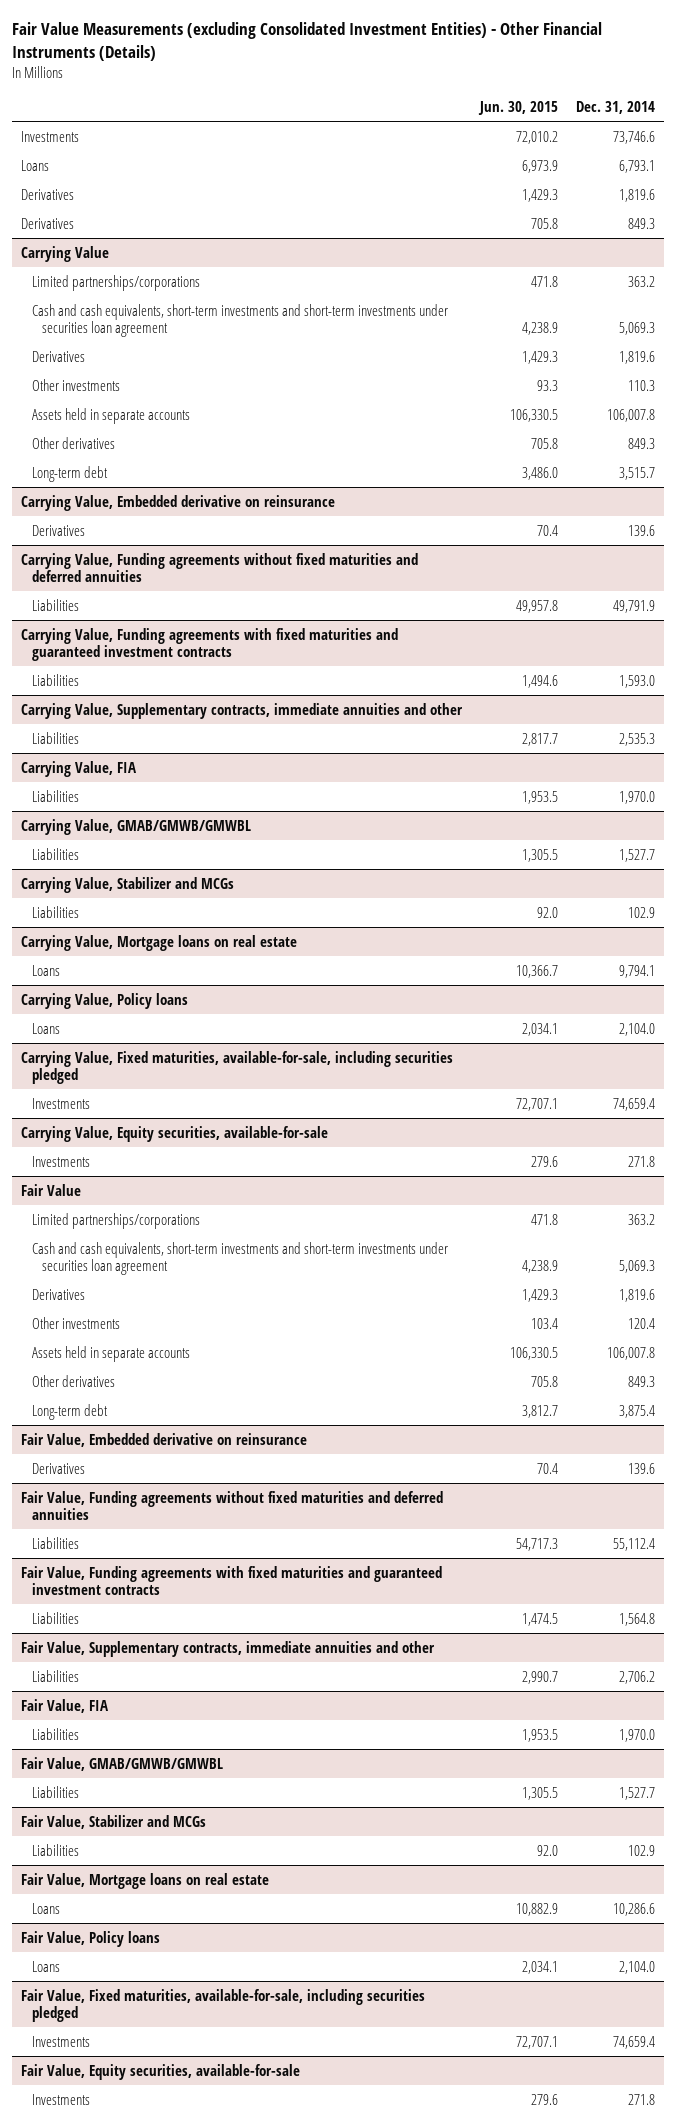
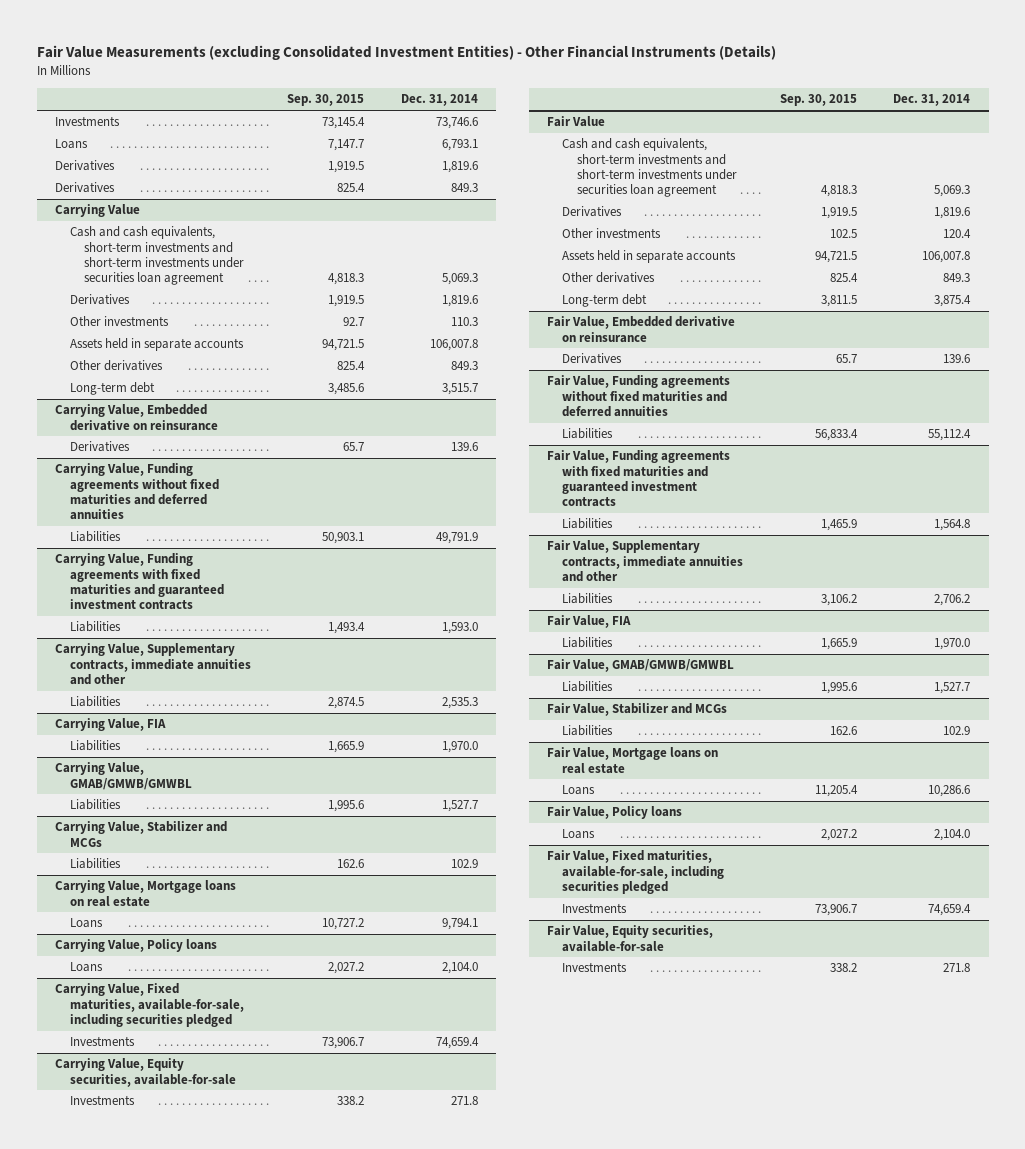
[478,100,559,115] Jun. 30, 2015 -> none
none -> [287,94,365,107] Sep. 30, 2015
[31,274,200,291] Limited partnerships/corporations -> none
[31,1212,200,1229] Limited partnerships/corporations -> none

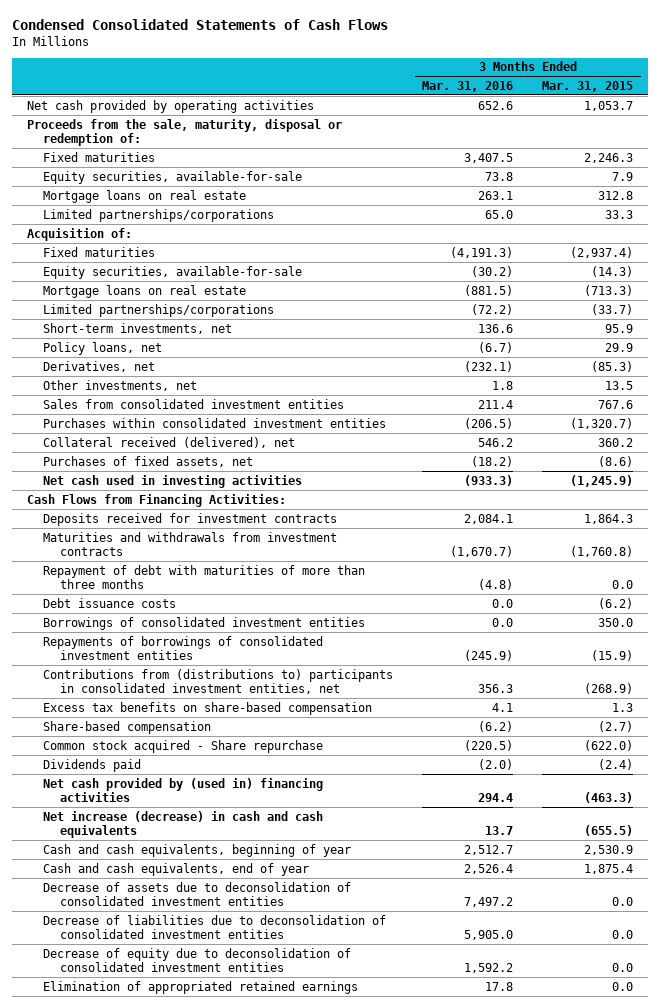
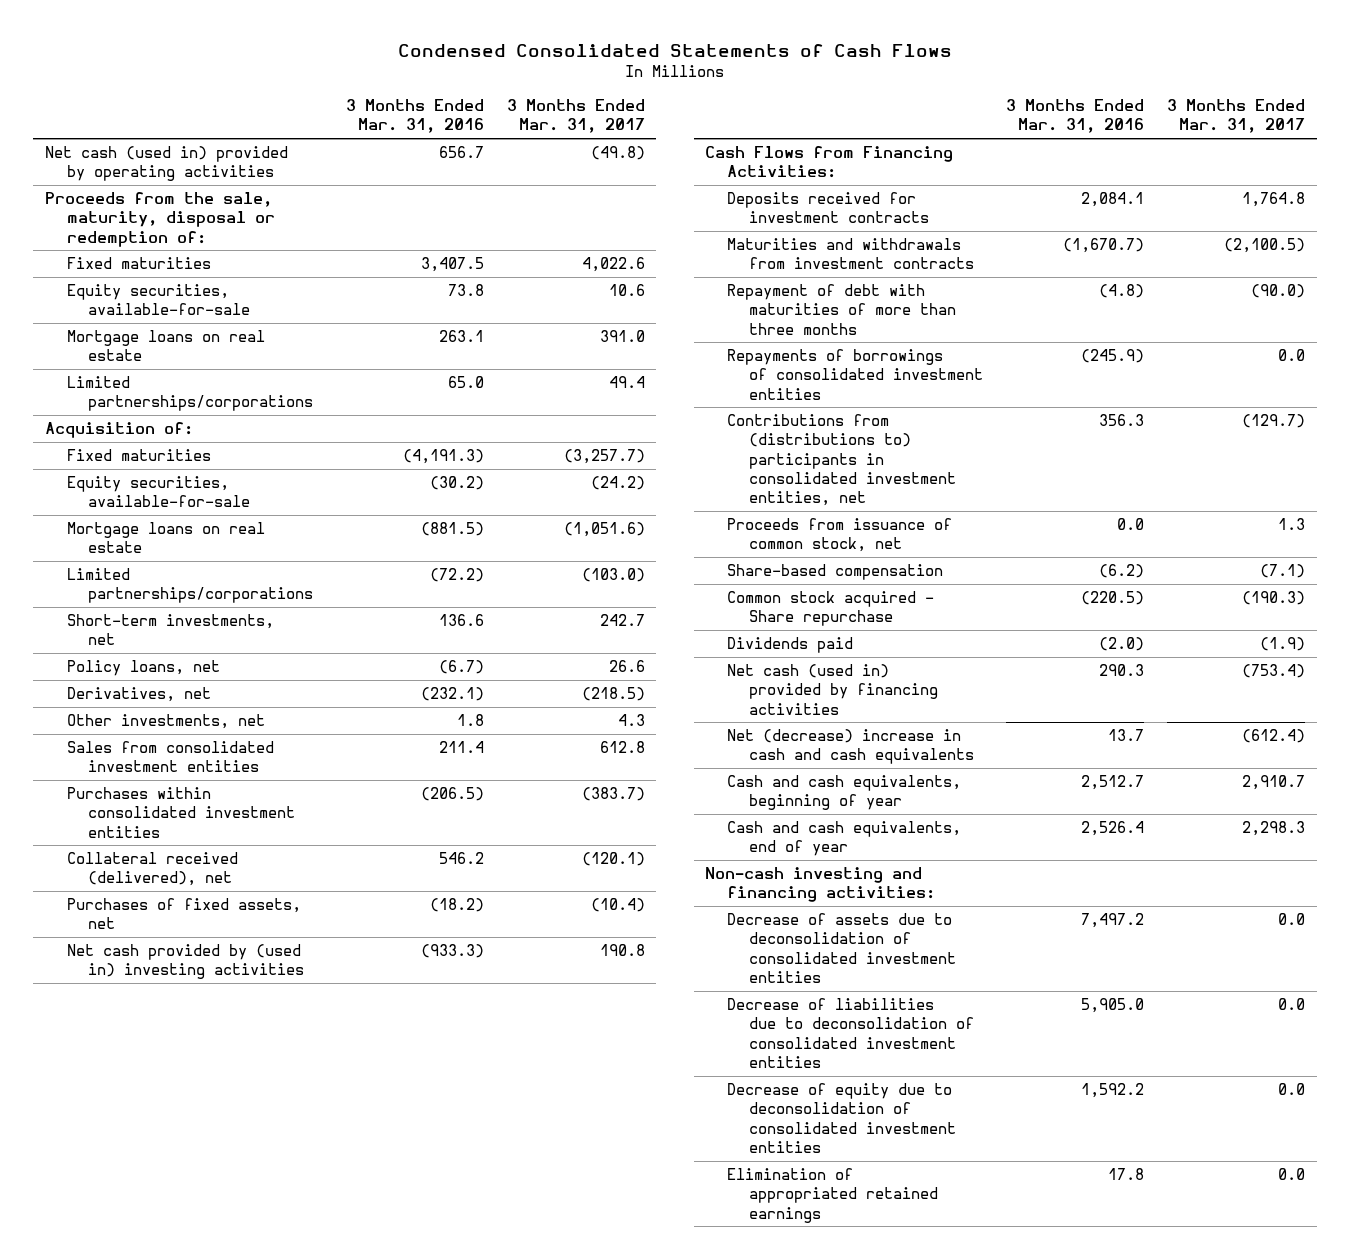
[542,80,634,92] Mar. 31, 2015 -> none
none -> [506,99,645,134] 3 Months Ended Mar. 31, 2017
[26,99,314,113] Net cash provided by operating activities -> [45,146,289,182] Net cash (used in) provided by operating activities
[478,100,514,110] 652.6 -> [438,146,484,159] 656.7
[43,474,303,488] Net cash used in investing activities -> [66,944,305,980] Net cash provided by (used in) investing activities
[43,597,177,608] Debt issuance costs -> none
[43,616,366,630] Borrowings of consolidated investment entities -> none
[43,701,373,715] Excess tax benefits on share-based compensation -> none
none -> [727,518,953,553] Proceeds from issuance of common stock, net
[43,777,324,803] Net cash provided by (used in) financing activities -> [727,664,938,715] Net cash (used in) provided by financing activities
[478,793,514,803] 294.4 -> [1098,664,1144,677] 290.3
[43,810,324,839] Net increase (decrease) in cash and cash equivalents -> [727,729,974,765] Net (decrease) increase in cash and cash equivalents
none -> [705,867,936,903] Non-cash investing and financing activities:

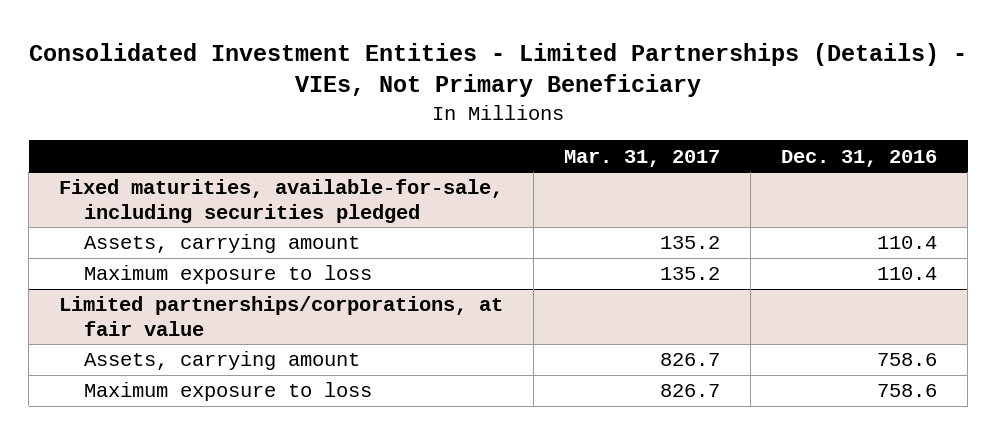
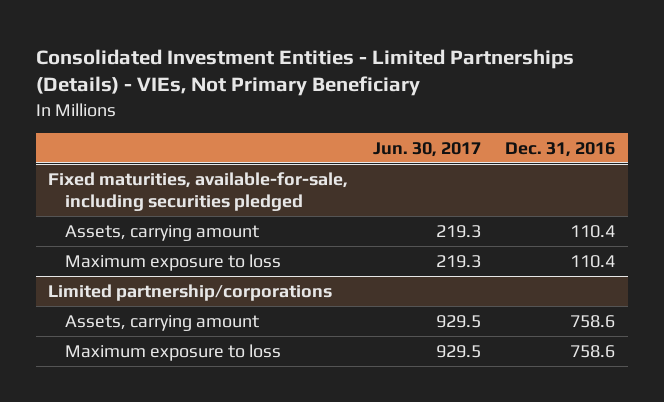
[564,149,721,167] Mar. 31, 2017 -> none
none -> [372,142,481,158] Jun. 30, 2017
[59,296,504,336] Limited partnerships/corporations, at fair value -> [48,283,333,301] Limited partnership/corporations

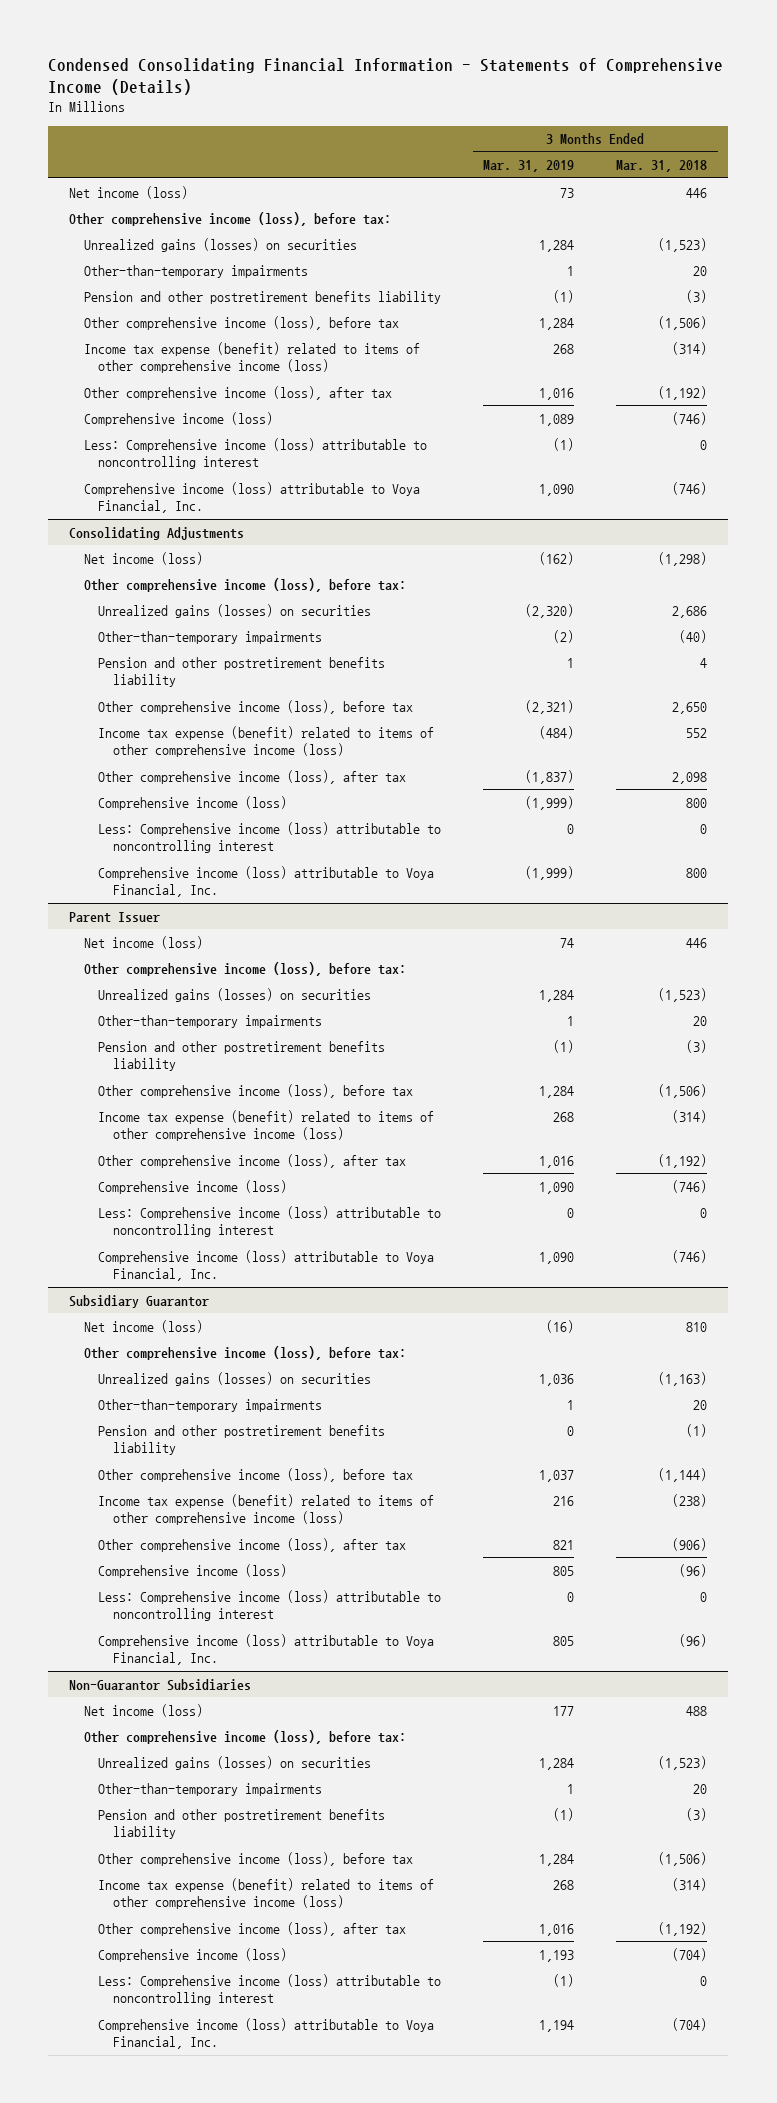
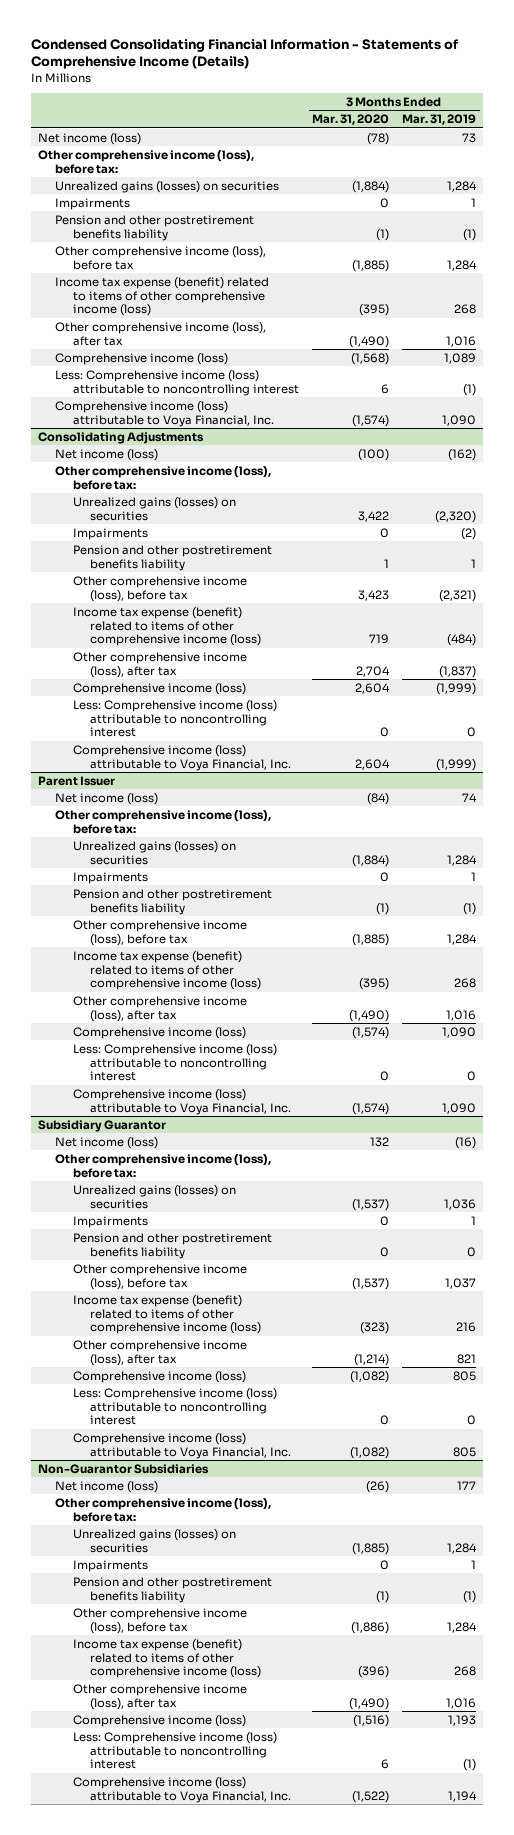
[616,160,708,173] Mar. 31, 2018 -> none
none -> [311,114,389,126] Mar. 31, 2020
[83,264,308,278] Other-than-temporary impairments -> [55,197,131,210] Impairments
[98,630,323,644] Other-than-temporary impairments -> [72,527,148,540] Impairments
[98,1014,323,1028] Other-than-temporary impairments -> [72,871,148,884] Impairments
[98,1398,323,1412] Other-than-temporary impairments -> [72,1215,148,1228] Impairments
[98,1782,323,1796] Other-than-temporary impairments -> [72,1559,148,1572] Impairments

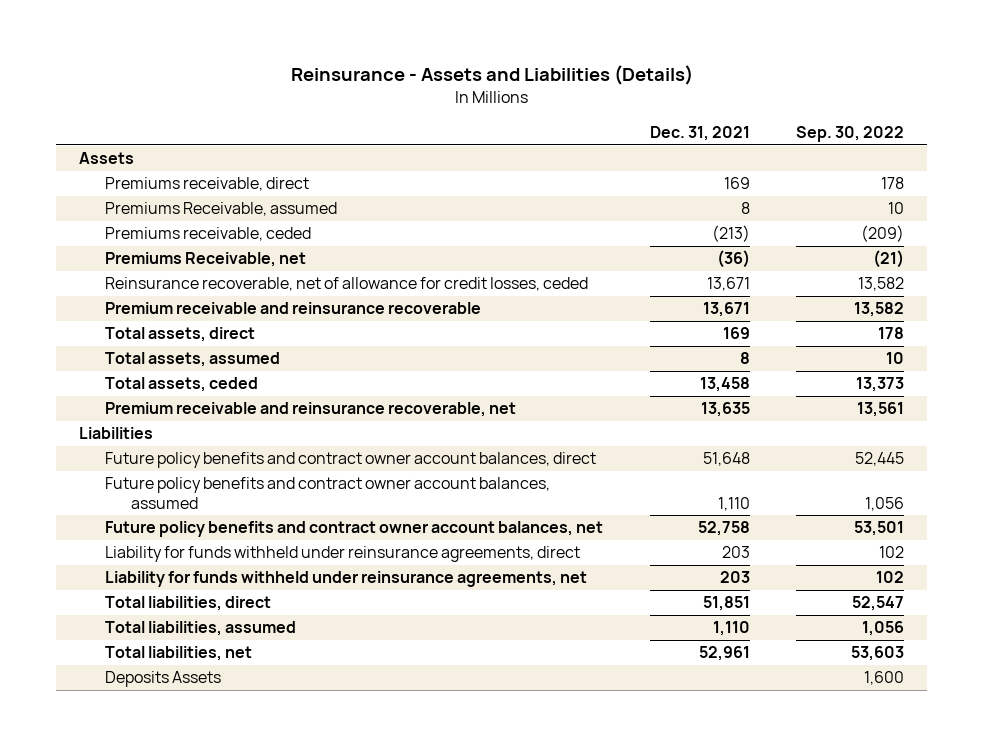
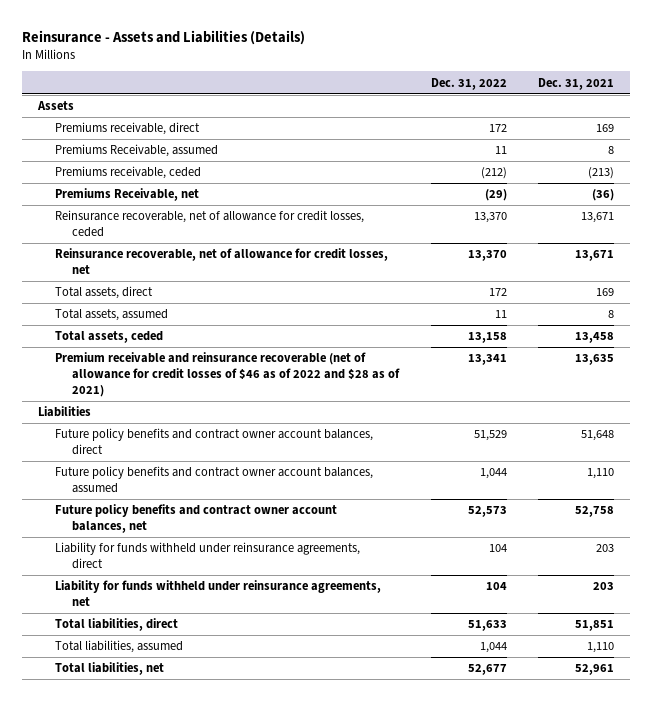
[795,126,904,143] Sep. 30, 2022 -> none
none -> [430,77,507,90] Dec. 31, 2022
[105,302,482,315] Premium receivable and reinsurance recoverable -> [54,248,388,275] Reinsurance recoverable, net of allowance for credit losses, net
[105,402,517,418] Premium receivable and reinsurance recoverable, net -> [54,352,401,397] Premium receivable and reinsurance recoverable (net of allowance for credit losses of $46 as of 2022 and $28 as of 2021)
[105,671,222,688] Deposits Assets -> none

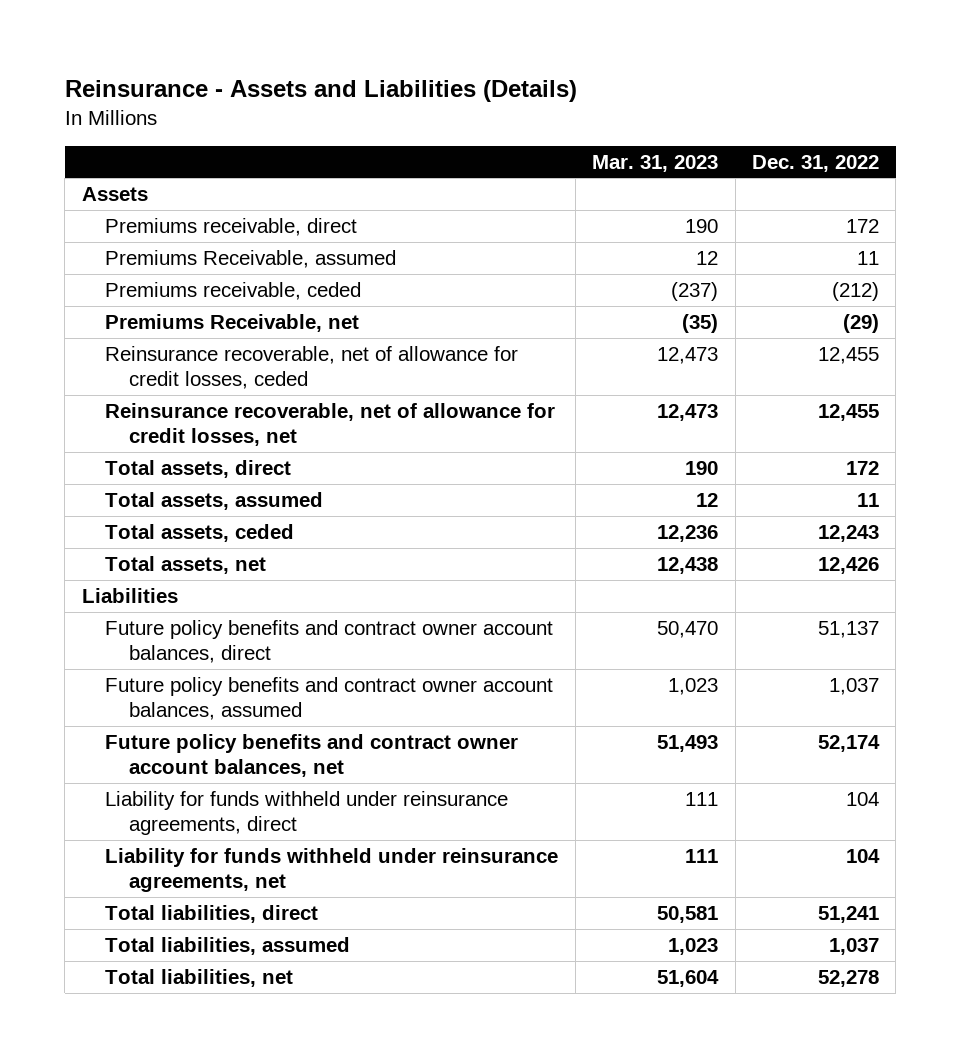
[538,77,615,90] Dec. 31, 2021 -> none
none -> [592,154,719,172] Mar. 31, 2023
[473,212,507,224] 13,370 -> [817,346,879,364] 12,455
[467,250,507,262] 13,370 -> [817,403,879,421] 12,455
[54,352,401,397] Premium receivable and reinsurance recoverable (net of allowance for credit losses of $46 as of 2022 and $28 as of 2021) -> none
[467,332,507,344] 13,158 -> [817,524,879,542] 12,243
none -> [105,555,267,574] Total assets, net
[473,430,507,442] 51,529 -> [817,620,879,638] 51,137
[479,468,507,480] 1,044 -> [828,677,879,695] 1,037
[467,506,507,518] 52,573 -> [817,734,880,752] 52,174
[467,620,507,632] 51,633 -> [817,905,879,923] 51,241
[479,642,507,654] 1,044 -> [828,937,879,955] 1,037
[467,664,507,676] 52,677 -> [817,969,879,987] 52,278

